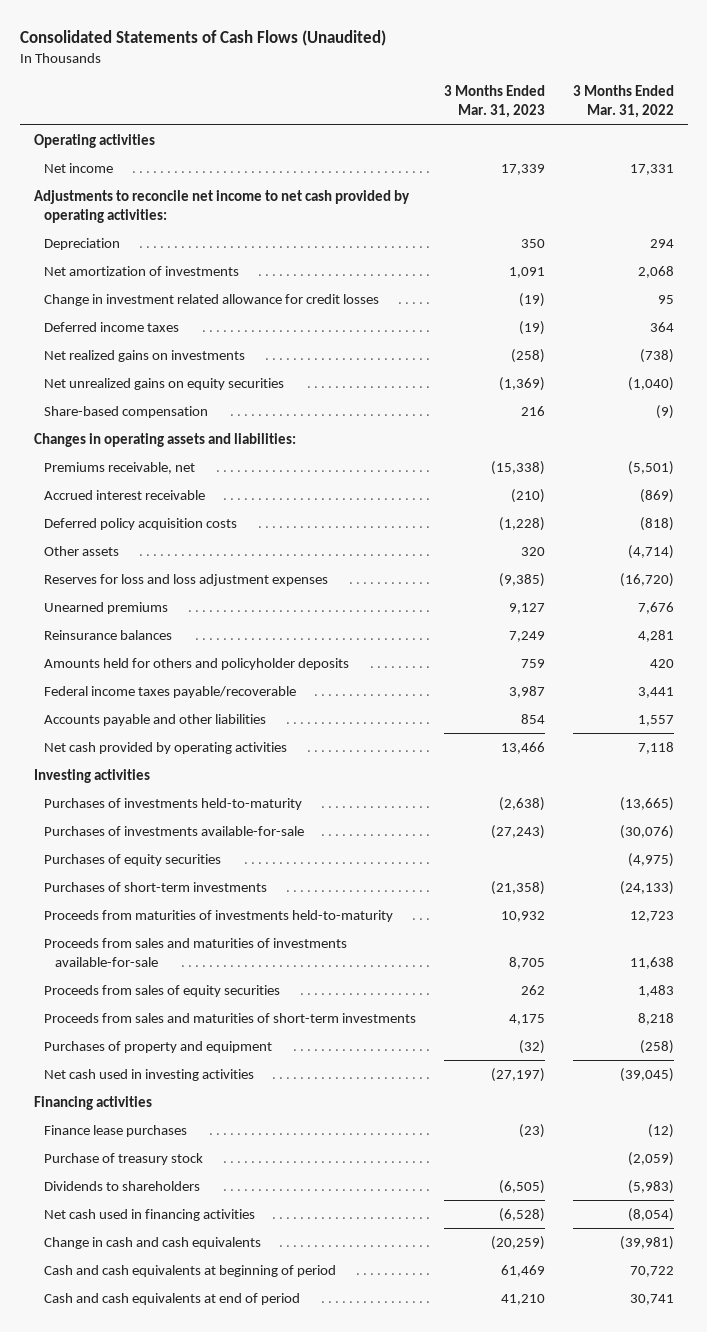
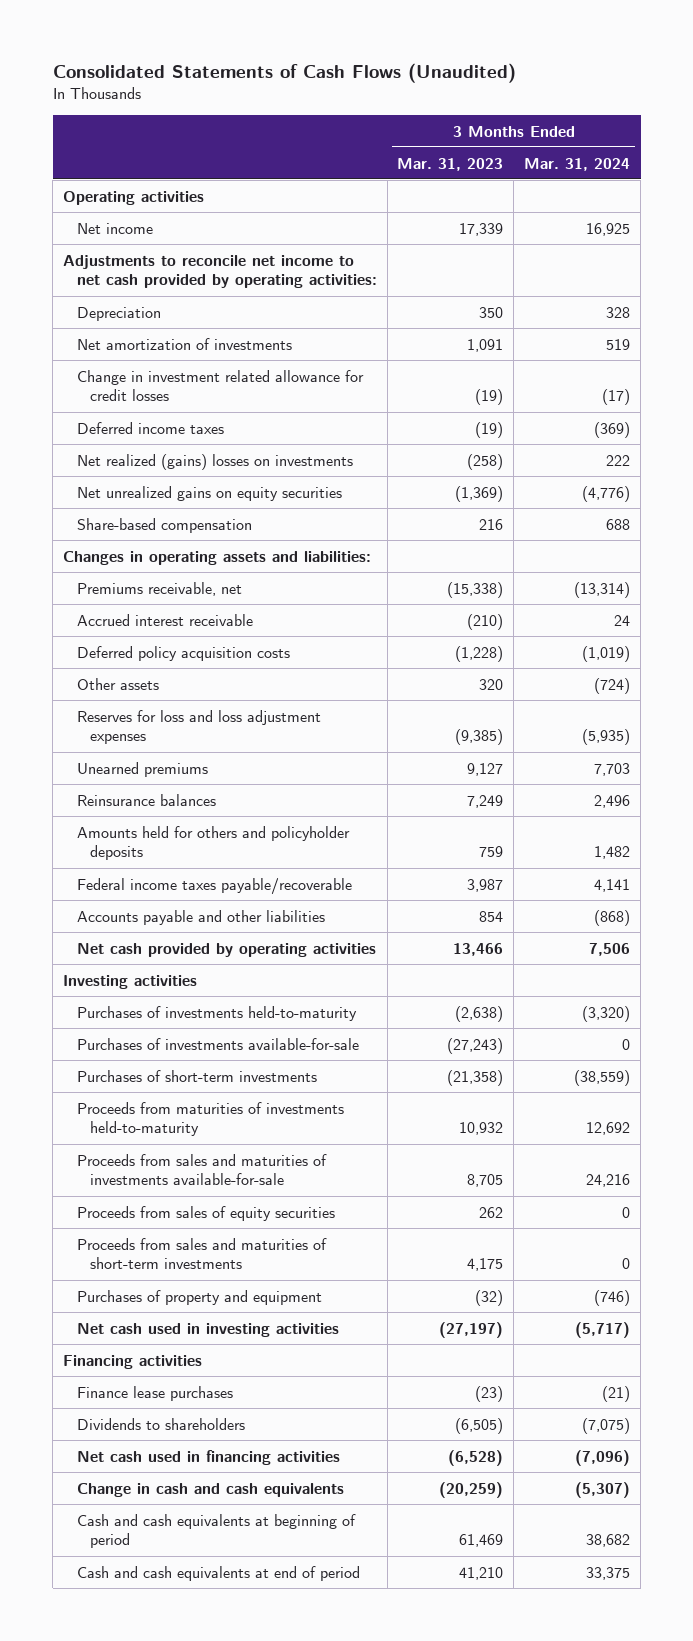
[572,85,674,119] 3 Months Ended Mar. 31, 2022 -> none
none -> [524,157,631,171] Mar. 31, 2024
[44,349,246,362] Net realized gains on investments -> [76,453,353,470] Net realized (gains) losses on investments
[44,853,222,866] Purchases of equity securities -> none
[44,1152,204,1165] Purchase of treasury stock -> none

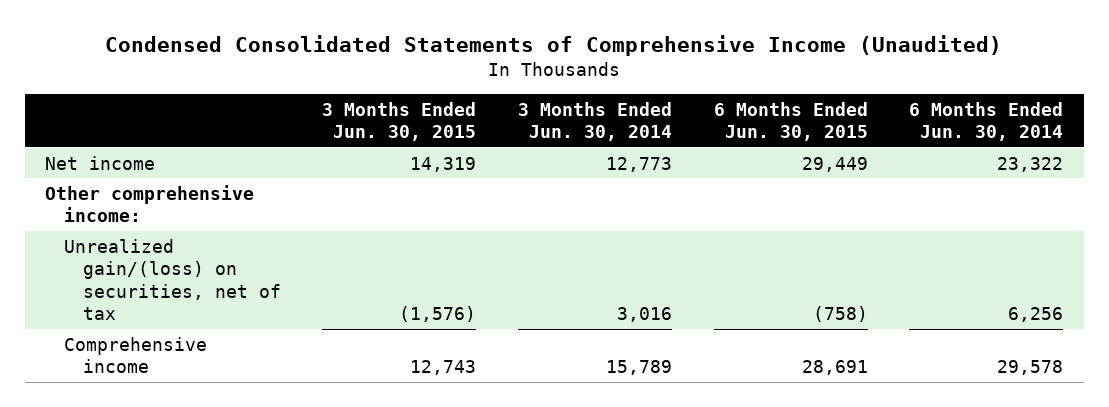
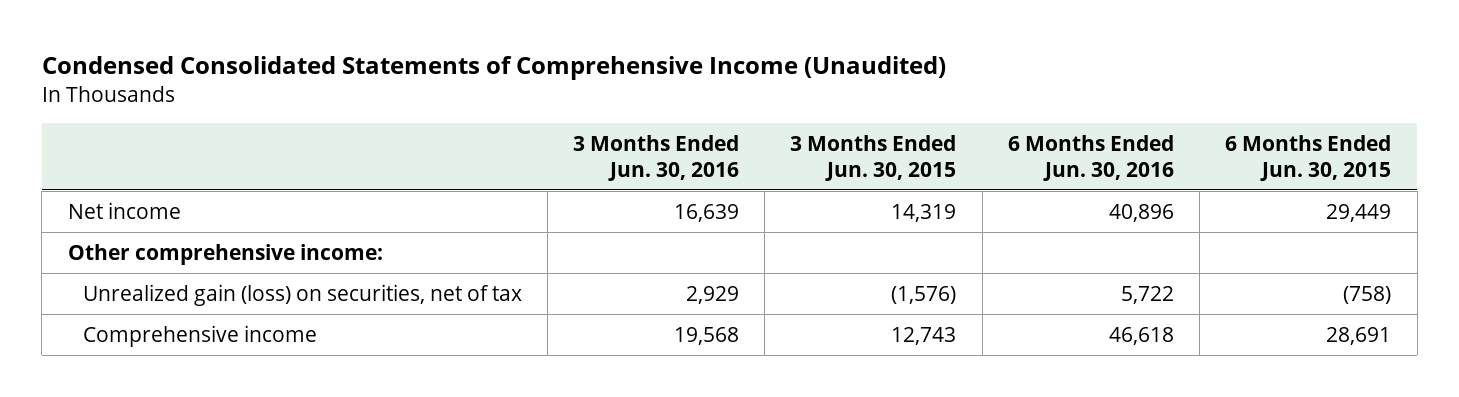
[517,101,672,142] 3 Months Ended Jun. 30, 2014 -> none
[909,101,1064,142] 6 Months Ended Jun. 30, 2014 -> none
none -> [573,134,740,181] 3 Months Ended Jun. 30, 2016
none -> [1007,134,1174,181] 6 Months Ended Jun. 30, 2016
[63,238,281,321] Unrealized gain/(loss) on securities, net of tax -> [82,284,522,307] Unrealized gain (loss) on securities, net of tax

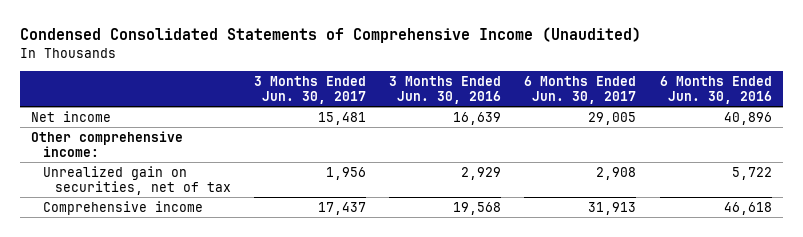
[790,134,957,181] 3 Months Ended Jun. 30, 2015 -> none
[1225,134,1392,181] 6 Months Ended Jun. 30, 2015 -> none
none -> [253,75,366,104] 3 Months Ended Jun. 30, 2017
none -> [524,75,637,104] 6 Months Ended Jun. 30, 2017
[82,284,522,307] Unrealized gain (loss) on securities, net of tax -> [42,165,231,195] Unrealized gain on securities, net of tax

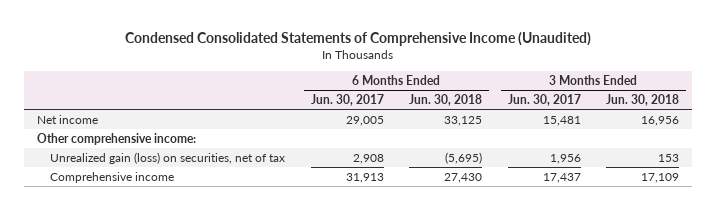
[389,75,502,104] 3 Months Ended Jun. 30, 2016 -> none
[659,75,772,104] 6 Months Ended Jun. 30, 2016 -> none
none -> [409,94,483,107] Jun. 30, 2018
none -> [606,94,680,107] Jun. 30, 2018
[42,165,231,195] Unrealized gain on securities, net of tax -> [50,151,286,164] Unrealized gain (loss) on securities, net of tax

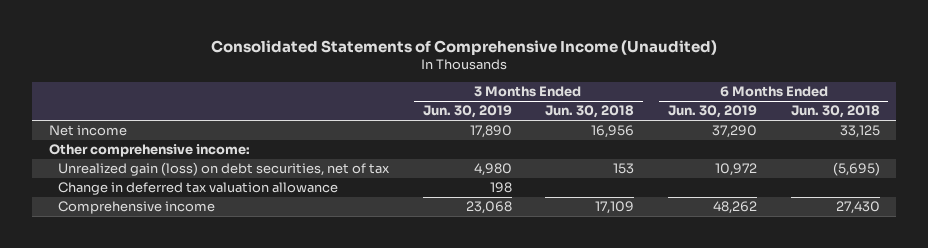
[125,31,592,46] Condensed Consolidated Statements of Comprehensive Income (Unaudited) -> [211,39,718,55] Consolidated Statements of Comprehensive Income (Unaudited)
[310,94,384,107] Jun. 30, 2017 -> none
[507,94,581,107] Jun. 30, 2017 -> none
none -> [422,105,512,119] Jun. 30, 2019
none -> [667,105,757,119] Jun. 30, 2019
[50,151,286,164] Unrealized gain (loss) on securities, net of tax -> [57,162,390,177] Unrealized gain (loss) on debt securities, net of tax
none -> [57,182,338,196] Change in deferred tax valuation allowance

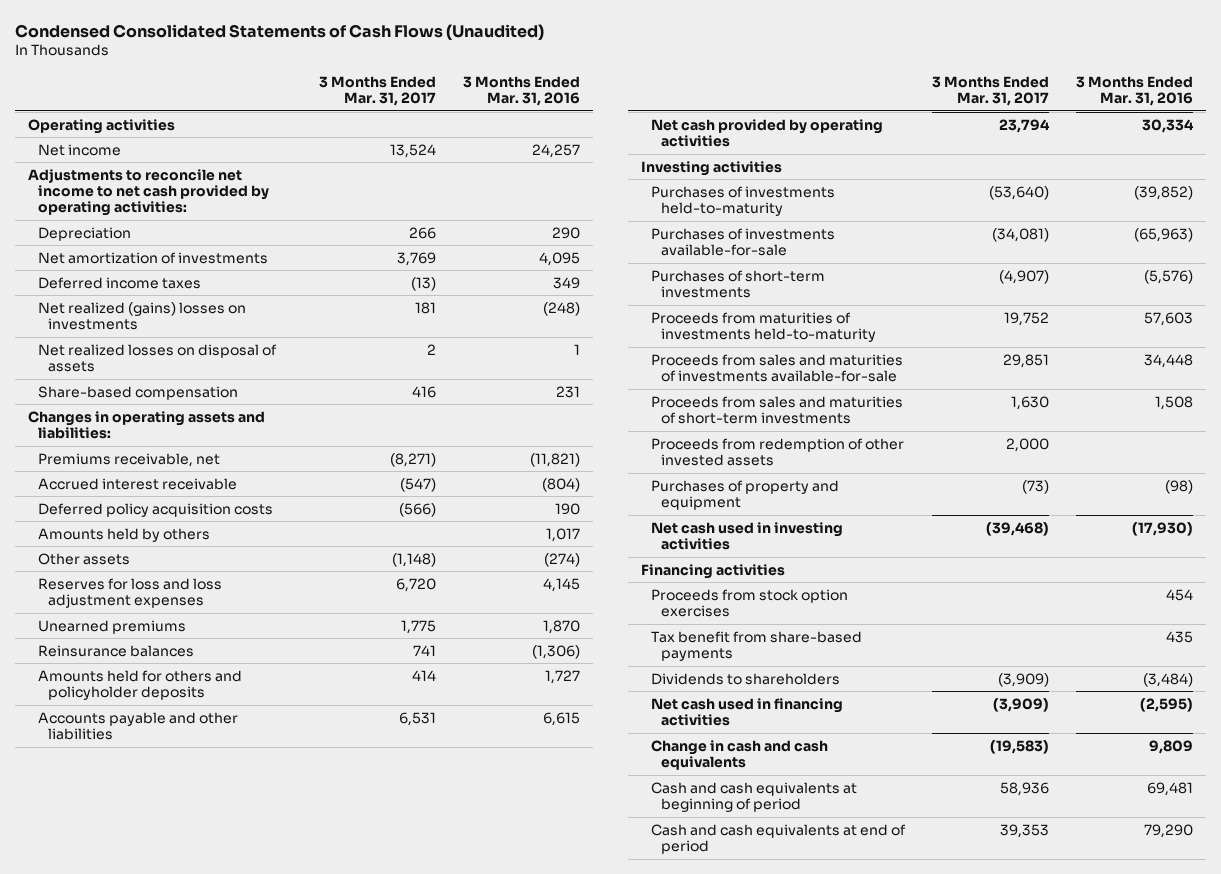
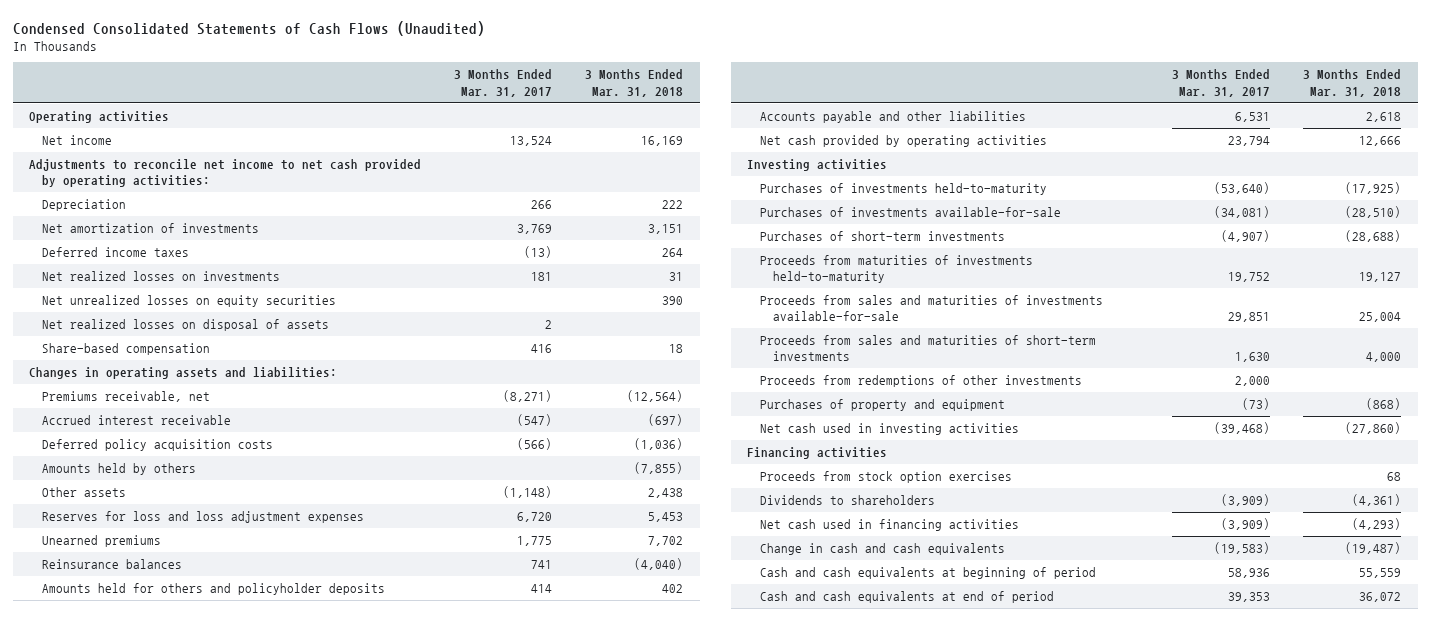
[462,75,580,107] 3 Months Ended Mar. 31, 2016 -> none
none -> [585,69,684,97] 3 Months Ended Mar. 31, 2018
[38,301,247,330] Net realized (gains) losses on investments -> [42,271,281,282] Net realized losses on investments
none -> [42,295,337,308] Net unrealized losses on equity securities
[651,437,905,466] Proceeds from redemption of other invested assets -> [760,375,1083,388] Proceeds from redemptions of other investments
[651,630,863,661] Tax benefit from share-based payments -> none

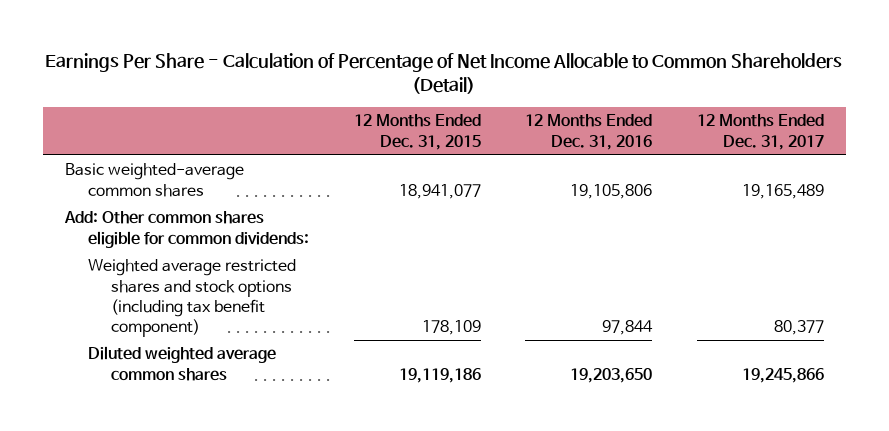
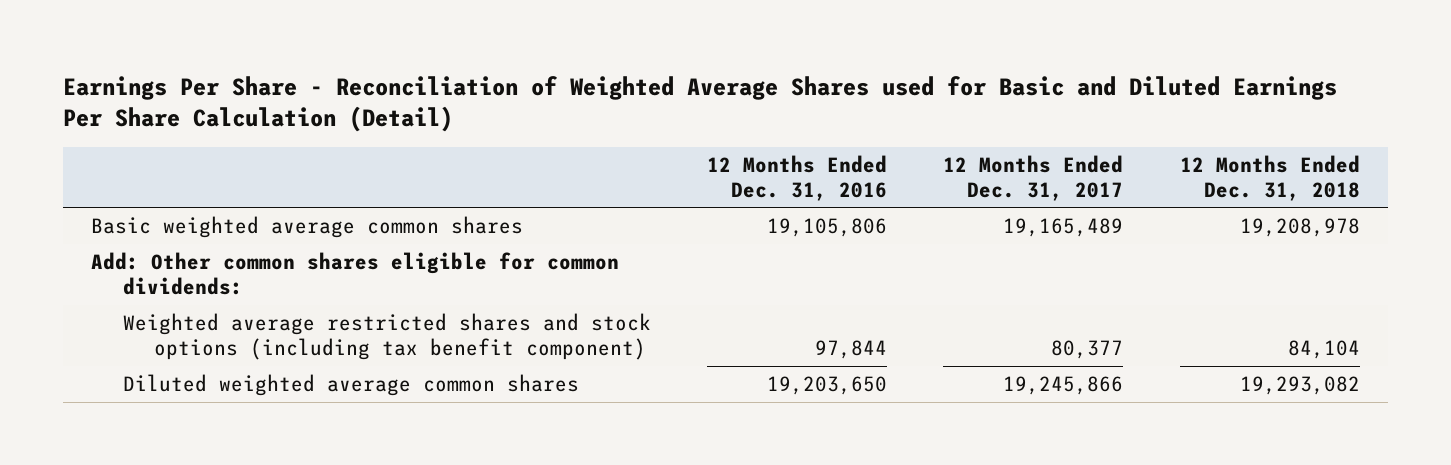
[45,53,843,95] Earnings Per Share - Calculation of Percentage of Net Income Allocable to Common Shareholders (Detail) -> [63,75,1338,133] Earnings Per Share - Reconciliation of Weighted Average Shares used for Basic and Diluted Earnings Per Share Calculation (Detail)
[353,114,481,150] 12 Months Ended Dec. 31, 2015 -> none
none -> [1179,154,1360,201] 12 Months Ended Dec. 31, 2018
[65,163,245,197] Basic weighted-average common shares -> [91,216,524,239] Basic weighted average common shares

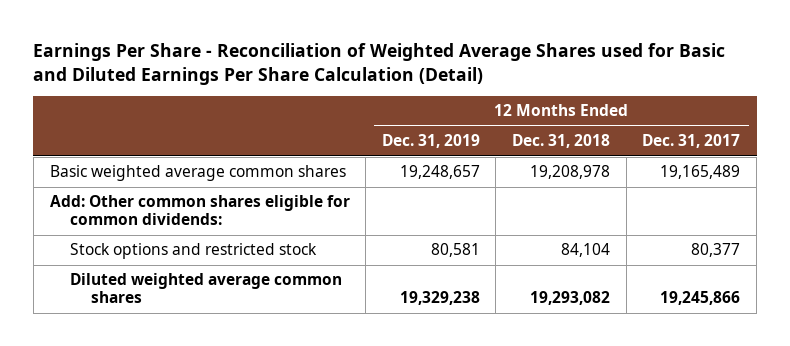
[706,154,887,201] 12 Months Ended Dec. 31, 2016 -> none
none -> [381,134,480,149] Dec. 31, 2019
[122,313,651,360] Weighted average restricted shares and stock options (including tax benefit component) -> [70,243,318,260] Stock options and restricted stock

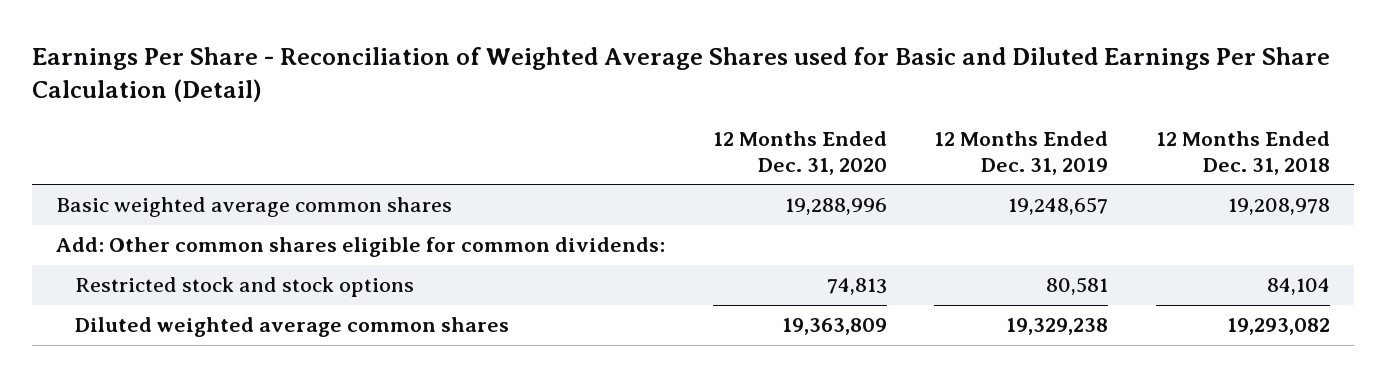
[642,134,741,149] Dec. 31, 2017 -> none
none -> [712,131,887,175] 12 Months Ended Dec. 31, 2020
[70,243,318,260] Stock options and restricted stock -> [74,277,414,298] Restricted stock and stock options

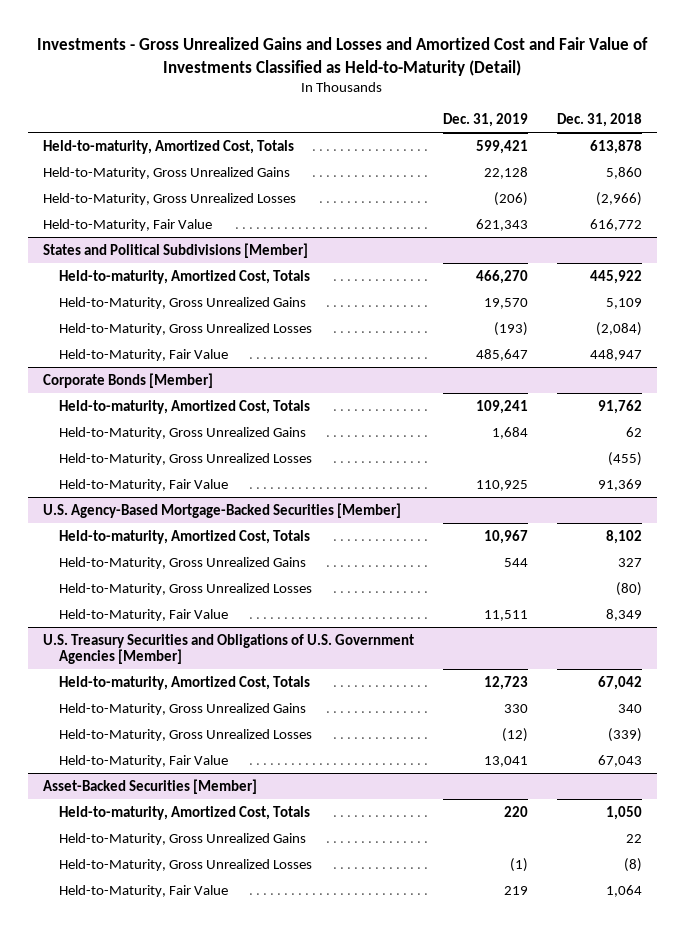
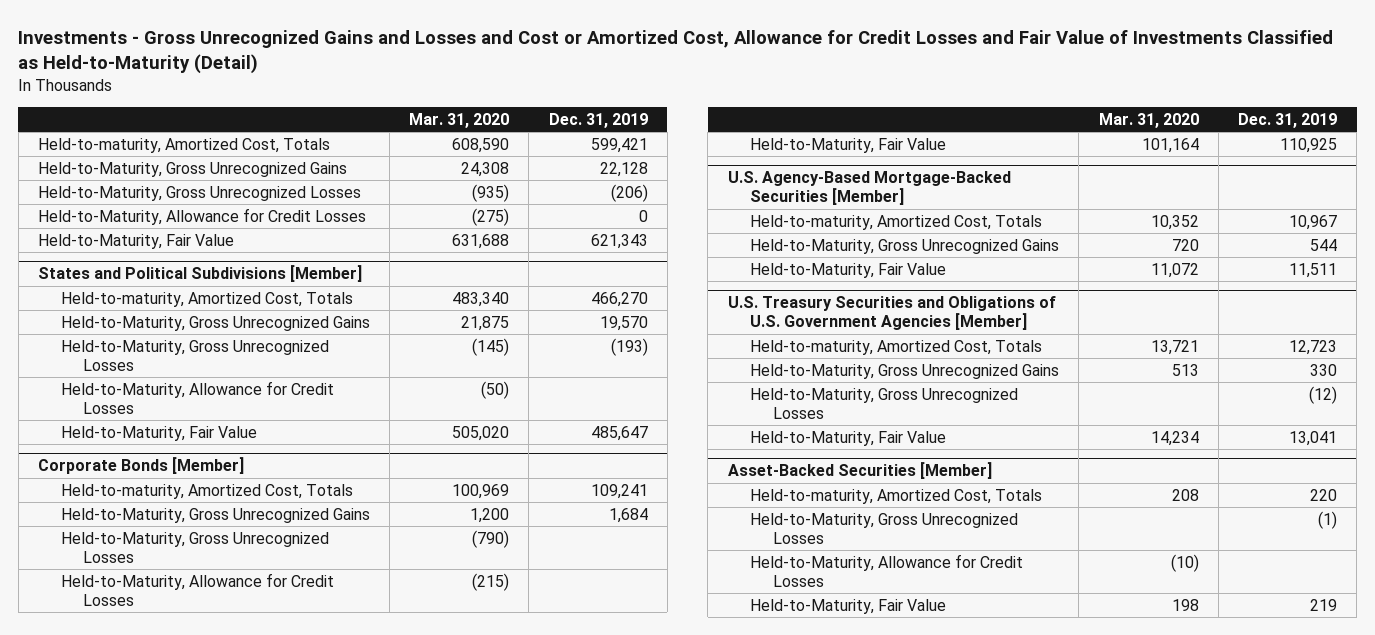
[37,37,649,76] Investments - Gross Unrealized Gains and Losses and Amortized Cost and Fair Value of Investments Classified as Held-to-Maturity (Detail) -> [18,29,1334,74] Investments - Gross Unrecognized Gains and Losses and Cost or Amortized Cost, Allowance for Credit Losses and Fair Value of Investments Classified as Held-to-Maturity (Detail)
[557,112,643,127] Dec. 31, 2018 -> none
none -> [409,112,510,128] Mar. 31, 2020
[42,166,290,179] Held-to-Maturity, Gross Unrealized Gains -> [38,161,348,177] Held-to-Maturity, Gross Unrecognized Gains
[42,192,296,205] Held-to-Maturity, Gross Unrealized Losses -> [38,185,362,201] Held-to-Maturity, Gross Unrecognized Losses
none -> [38,207,367,225] Held-to-Maturity, Allowance for Credit Losses
[58,296,306,309] Held-to-Maturity, Gross Unrealized Gains -> [60,315,370,331] Held-to-Maturity, Gross Unrecognized Gains
[58,322,312,335] Held-to-Maturity, Gross Unrealized Losses -> [60,339,329,371] Held-to-Maturity, Gross Unrecognized Losses
none -> [60,380,334,414] Held-to-Maturity, Allowance for Credit Losses
[58,426,306,439] Held-to-Maturity, Gross Unrealized Gains -> [60,507,370,523] Held-to-Maturity, Gross Unrecognized Gains
[58,452,312,465] Held-to-Maturity, Gross Unrealized Losses -> [60,531,329,563] Held-to-Maturity, Gross Unrecognized Losses
none -> [60,572,334,606] Held-to-Maturity, Allowance for Credit Losses
[58,582,312,595] Held-to-Maturity, Gross Unrealized Losses -> none
[58,556,306,569] Held-to-Maturity, Gross Unrealized Gains -> [750,238,1060,254] Held-to-Maturity, Gross Unrecognized Gains
[58,702,306,715] Held-to-Maturity, Gross Unrealized Gains -> [750,363,1060,379] Held-to-Maturity, Gross Unrecognized Gains
[58,728,312,741] Held-to-Maturity, Gross Unrealized Losses -> [750,387,1019,419] Held-to-Maturity, Gross Unrecognized Losses
[58,832,306,845] Held-to-Maturity, Gross Unrealized Gains -> none
[58,858,312,871] Held-to-Maturity, Gross Unrealized Losses -> [750,512,1019,544] Held-to-Maturity, Gross Unrecognized Losses
none -> [750,553,1024,587] Held-to-Maturity, Allowance for Credit Losses

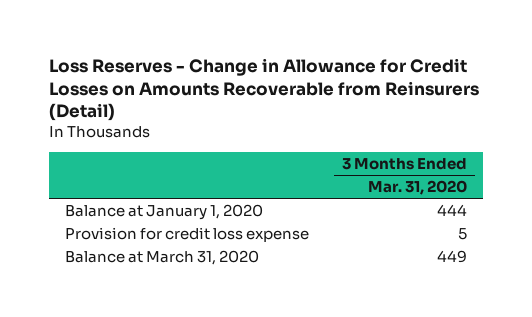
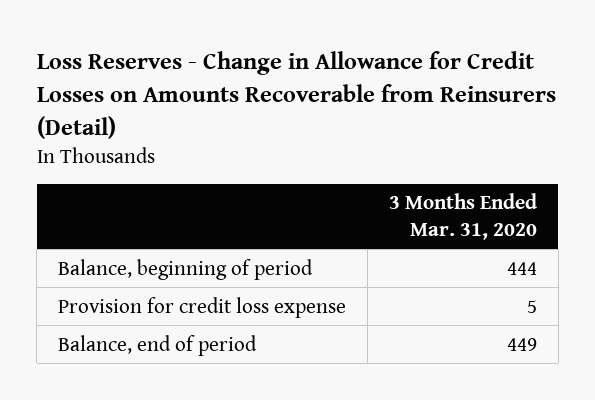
[65,203,264,220] Balance at January 1, 2020 -> [58,258,314,280] Balance, beginning of period
[65,249,260,265] Balance at March 31, 2020 -> [58,334,258,356] Balance, end of period

